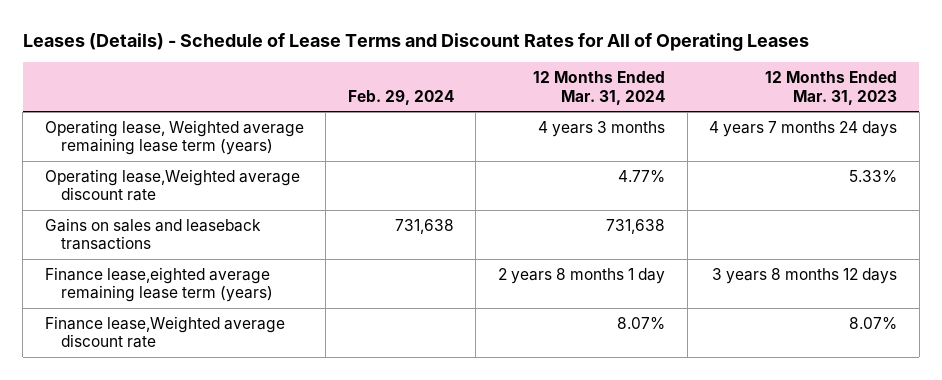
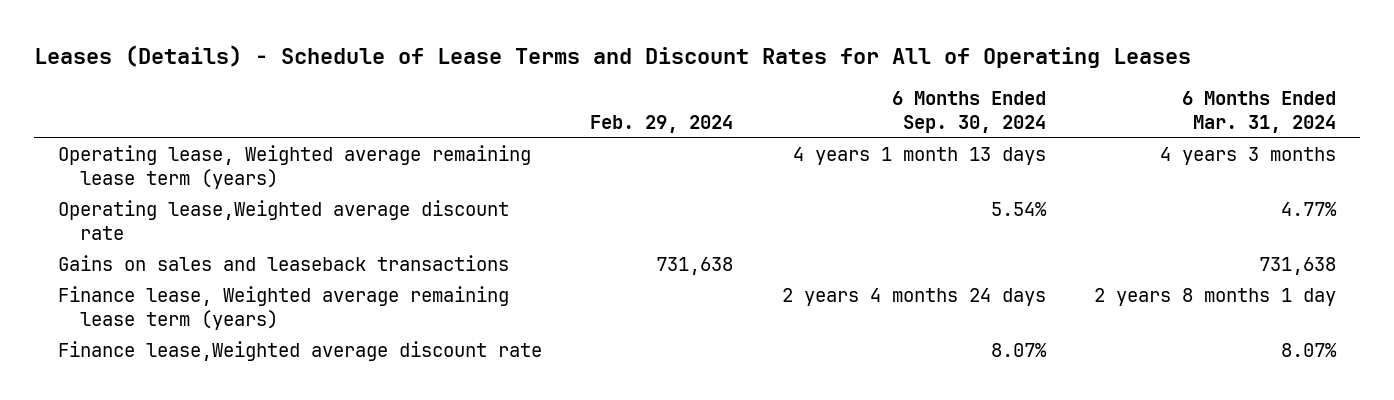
[533,70,666,105] 12 Months Ended Mar. 31, 2024 -> none
[765,70,898,105] 12 Months Ended Mar. 31, 2023 -> none
none -> [891,91,1046,134] 6 Months Ended Sep. 30, 2024
none -> [1182,91,1337,134] 6 Months Ended Mar. 31, 2024
[44,266,273,303] Finance lease,eighted average remaining lease term (years) -> [58,286,510,331] Finance lease, Weighted average remaining lease term (years)

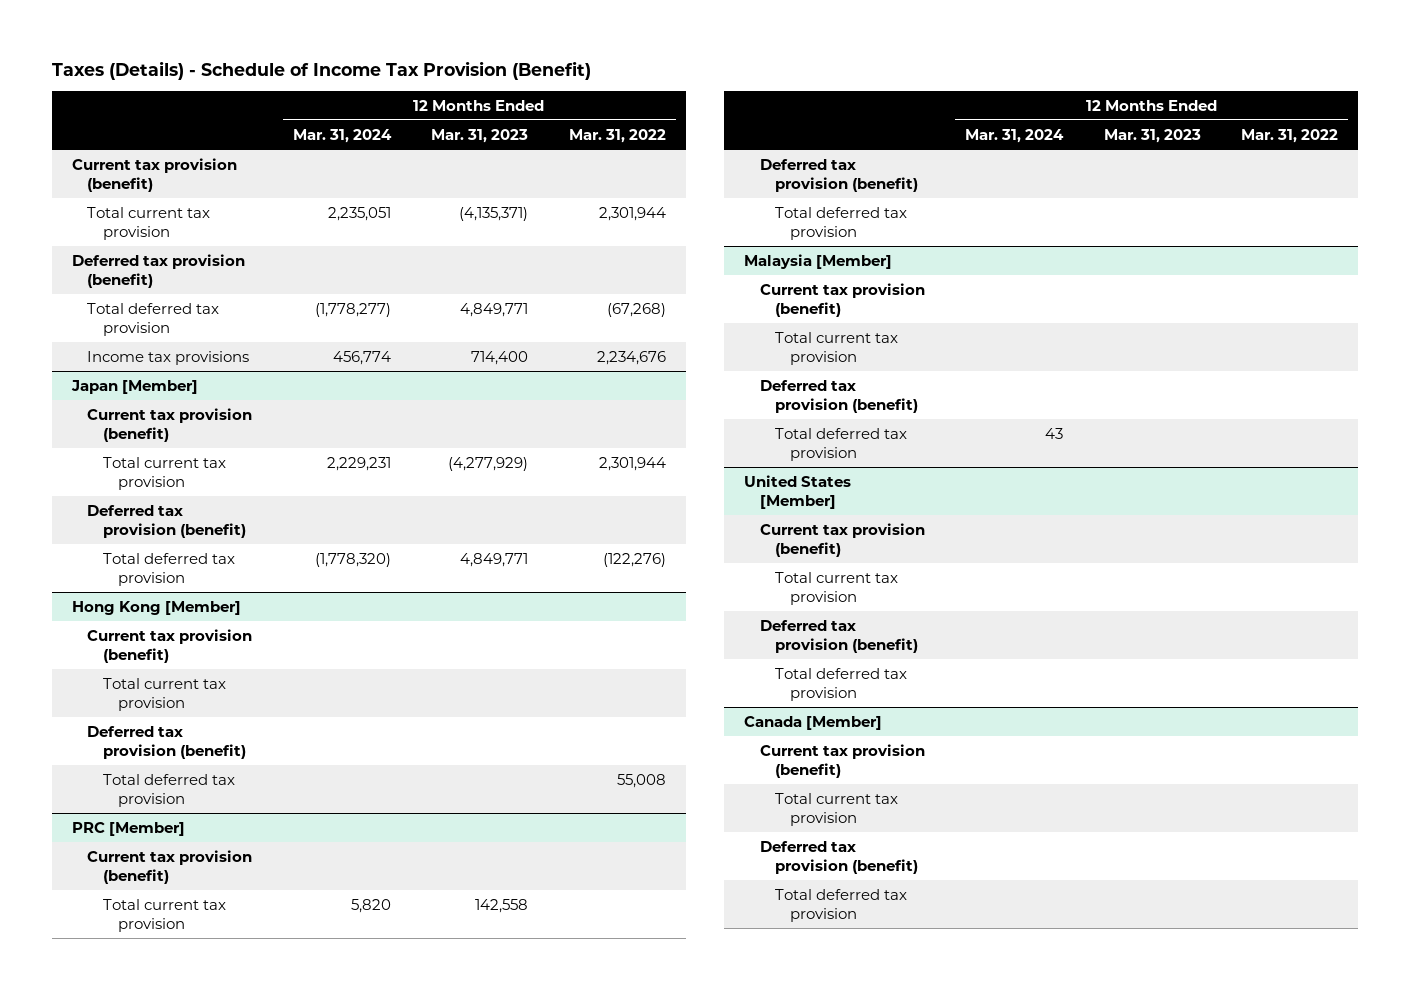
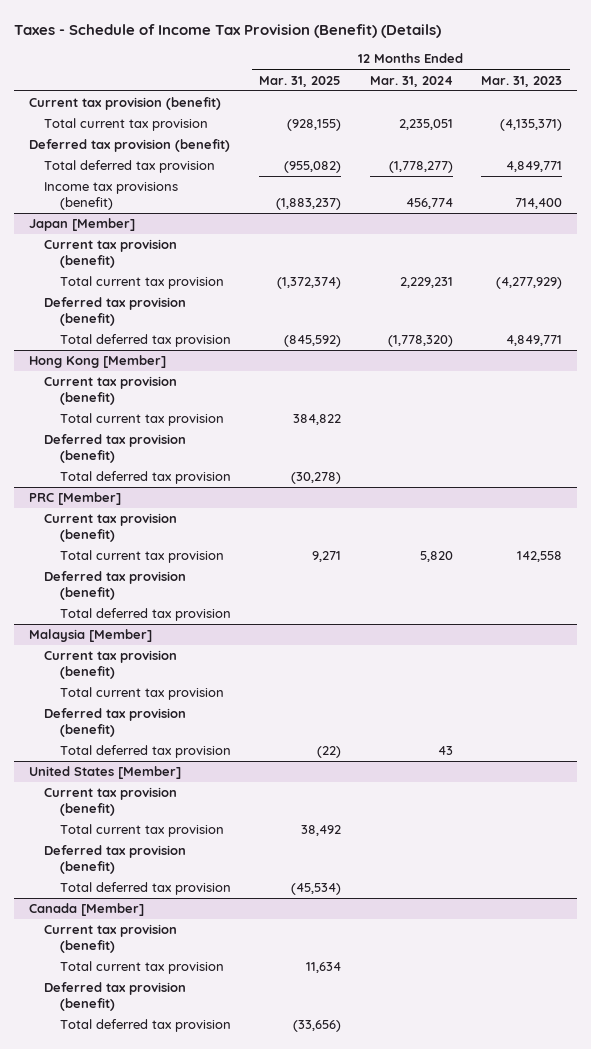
[51,60,591,80] Taxes (Details) - Schedule of Income Tax Provision (Benefit) -> [14,23,442,38] Taxes - Schedule of Income Tax Provision (Benefit) (Details)
[568,128,666,143] Mar. 31, 2022 -> none
none -> [259,75,342,87] Mar. 31, 2025
[87,350,250,365] Income tax provisions -> [44,182,179,210] Income tax provisions (benefit)

